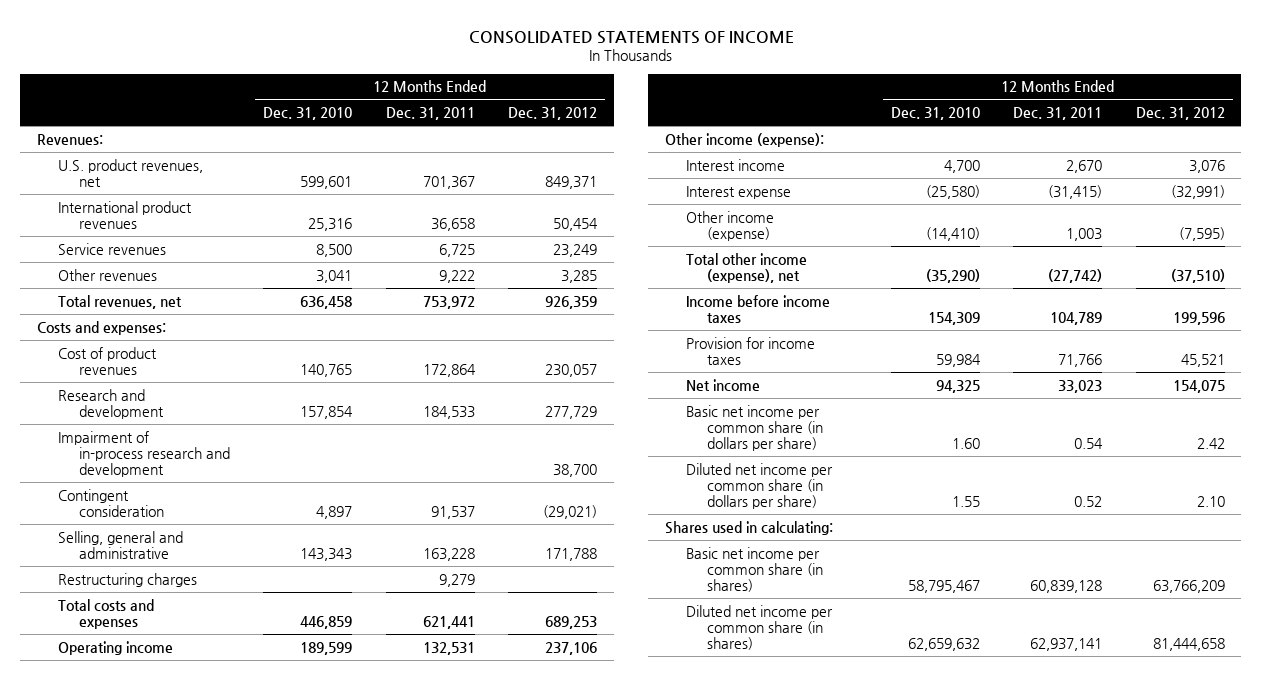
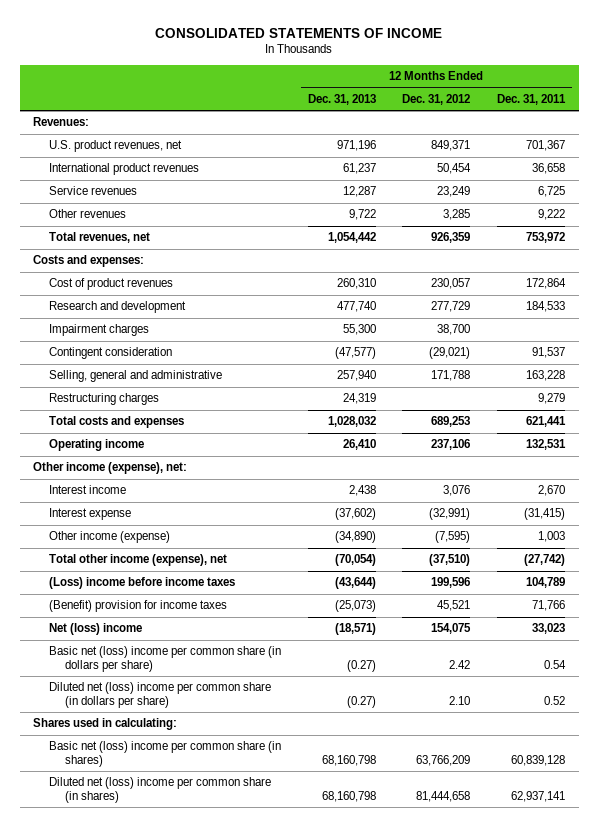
[263,107,353,121] Dec. 31, 2010 -> none
none -> [307,93,376,105] Dec. 31, 2013
[57,430,231,478] Impairment of in-process research and development -> [48,324,149,337] Impairment charges
[664,132,824,147] Other income (expense): -> [32,462,187,475] Other income (expense), net:
[685,294,830,323] Income before income taxes -> [48,577,235,590] (Loss) income before income taxes
[685,336,815,365] Provision for income taxes -> [48,600,227,613] (Benefit) provision for income taxes
[685,378,760,391] Net income -> [48,623,142,636] Net (loss) income
[685,404,823,452] Basic net income per common share (in dollars per share) -> [48,646,281,673] Basic net (loss) income per common share (in dollars per share)
[685,462,833,510] Diluted net income per common share (in dollars per share) -> [48,682,271,709] Diluted net (loss) income per common share (in dollars per share)
[685,546,823,593] Basic net income per common share (in shares) -> [48,741,281,768] Basic net (loss) income per common share (in shares)
[685,604,833,651] Diluted net income per common share (in shares) -> [48,777,271,804] Diluted net (loss) income per common share (in shares)

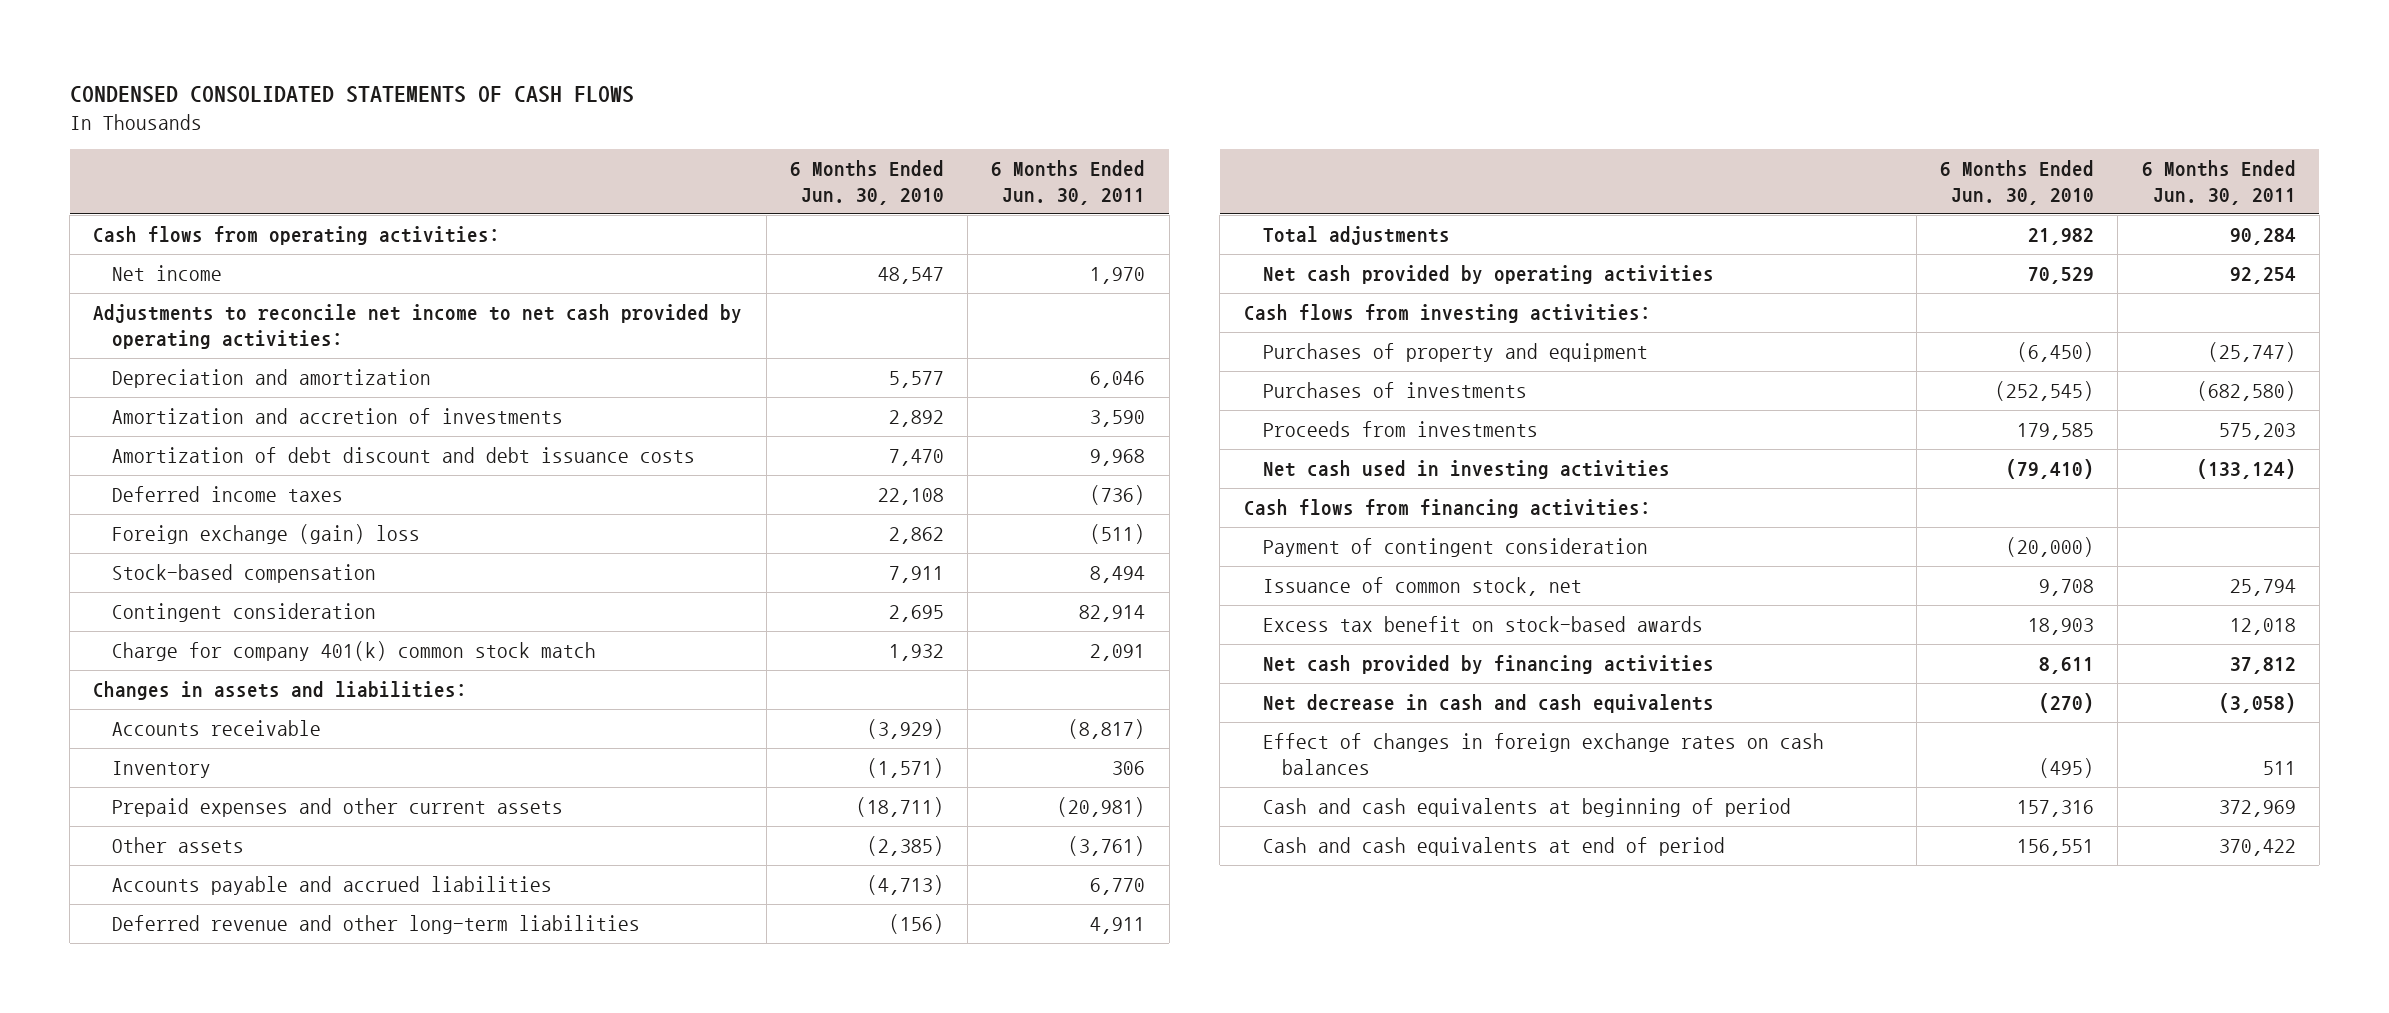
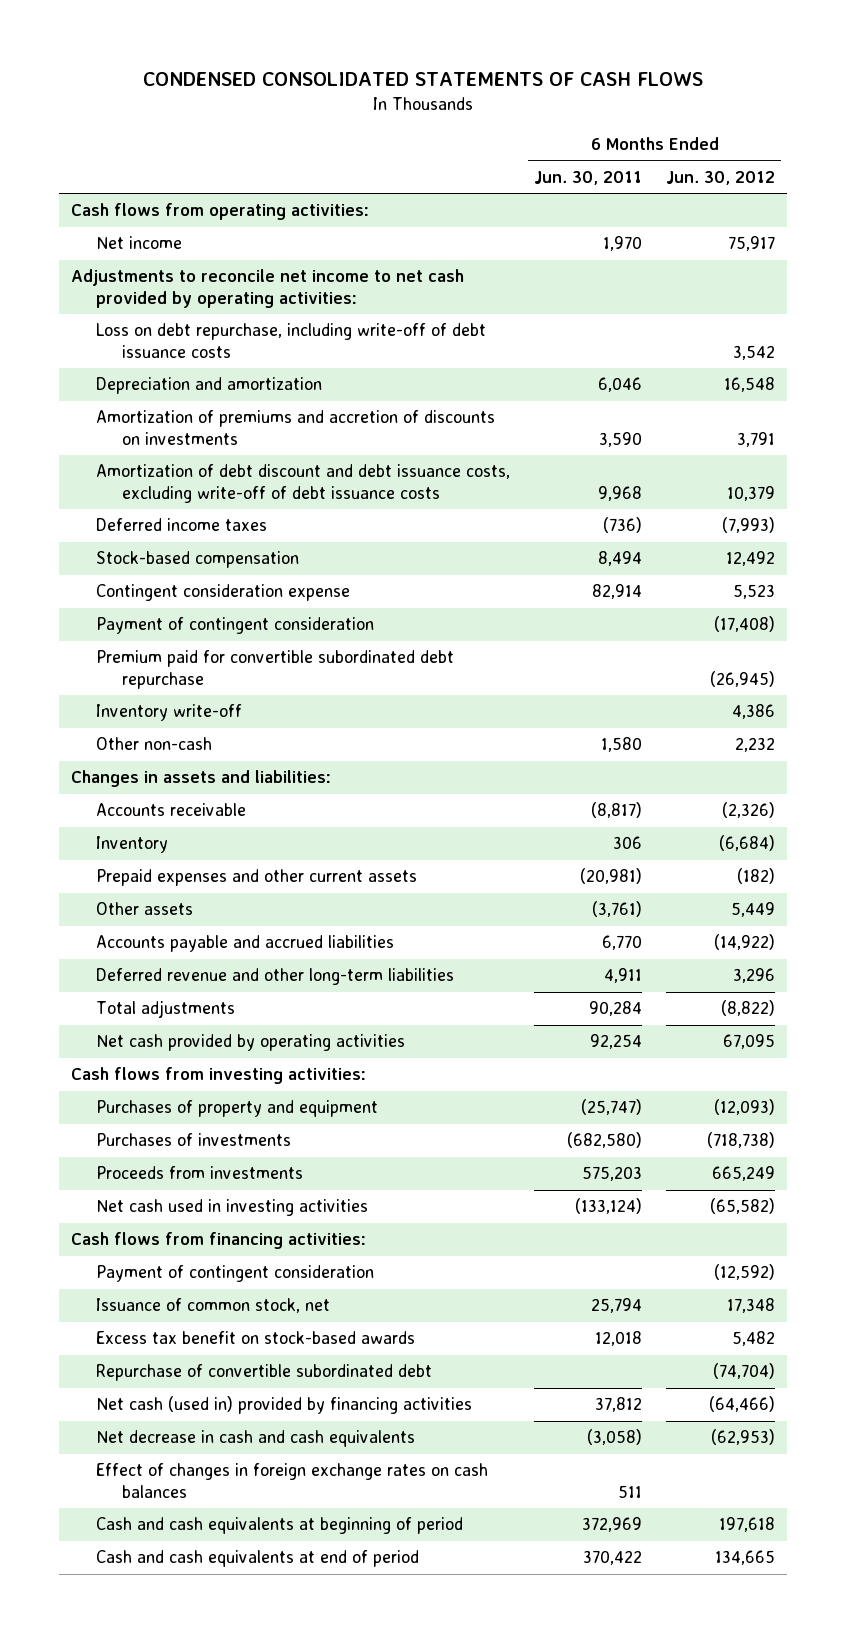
[789,159,944,205] 6 Months Ended Jun. 30, 2010 -> none
none -> [666,170,776,185] Jun. 30, 2012
none -> [96,323,487,358] Loss on debt repurchase, including write-off of debt issuance costs
[112,407,564,424] Amortization and accretion of investments -> [96,410,496,445] Amortization of premiums and accretion of discounts on investments
[112,446,696,463] Amortization of debt discount and debt issuance costs -> [96,464,511,503] Amortization of debt discount and debt issuance costs, excluding write-off of debt issuance costs
[112,523,421,544] Foreign exchange (gain) loss -> none
[112,640,597,661] Charge for company 401(k) common stock match -> none
[112,602,377,622] Contingent consideration -> [96,584,351,602] Contingent consideration expense
none -> [96,617,375,635] Payment of contingent consideration
none -> [96,650,455,689] Premium paid for convertible subordinated debt repurchase
none -> [96,704,243,722] Inventory write-off
none -> [96,737,213,751] Other non-cash
none -> [96,1364,433,1382] Repurchase of convertible subordinated debt
[1262,654,1714,674] Net cash provided by financing activities -> [96,1396,473,1415] Net cash (used in) provided by financing activities

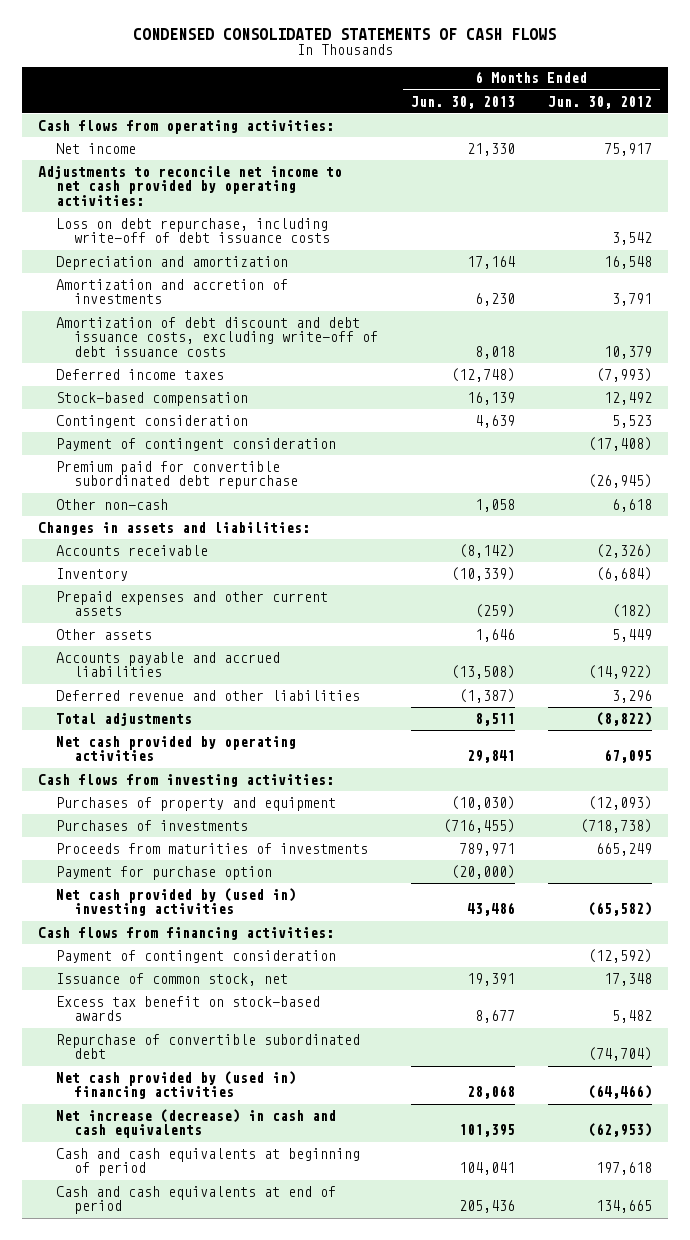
[534,170,643,185] Jun. 30, 2011 -> none
none -> [410,95,515,109] Jun. 30, 2013
[96,410,496,445] Amortization of premiums and accretion of discounts on investments -> [56,278,289,305] Amortization and accretion of investments
[96,584,351,602] Contingent consideration expense -> [56,414,249,428] Contingent consideration
[96,704,243,722] Inventory write-off -> none
[735,737,776,753] 2,232 -> [611,498,652,512] 6,618
[96,968,455,986] Deferred revenue and other long-term liabilities -> [56,689,361,701] Deferred revenue and other liabilities
[96,1166,304,1180] Proceeds from investments -> [56,842,369,854] Proceeds from maturities of investments
none -> [56,865,273,880] Payment for purchase option
[96,1199,369,1217] Net cash used in investing activities -> [56,887,297,917] Net cash provided by (used in) investing activities
[96,1463,489,1498] Effect of changes in foreign exchange rates on cash balances -> none
[96,1396,473,1415] Net cash (used in) provided by financing activities -> [56,1070,297,1100] Net cash provided by (used in) financing activities
[96,1430,416,1448] Net decrease in cash and cash equivalents -> [56,1108,337,1139] Net increase (decrease) in cash and cash equivalents

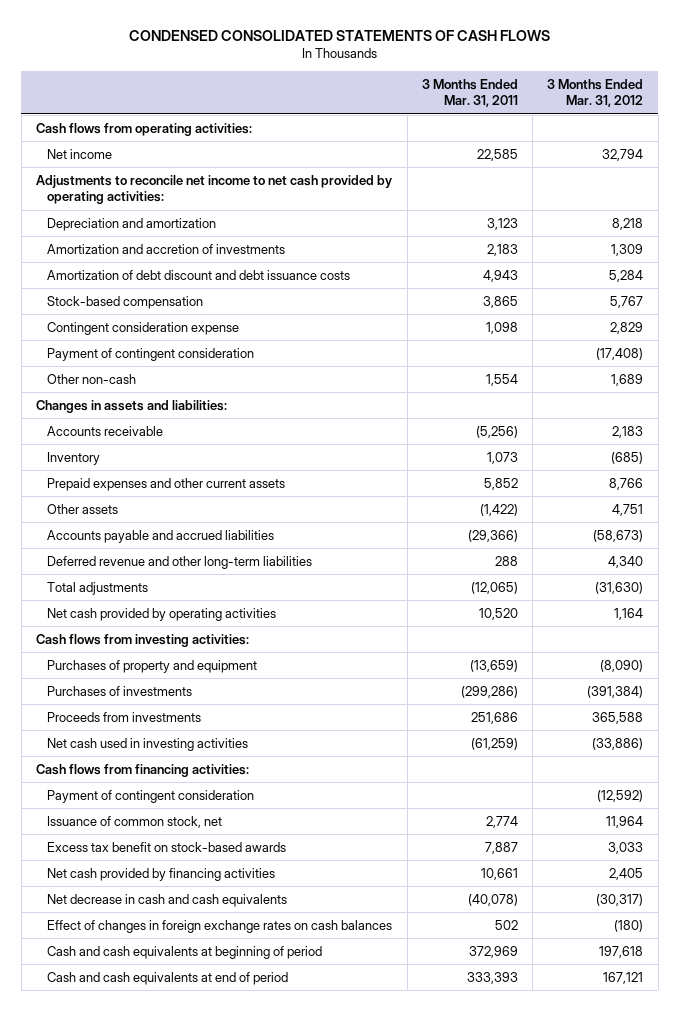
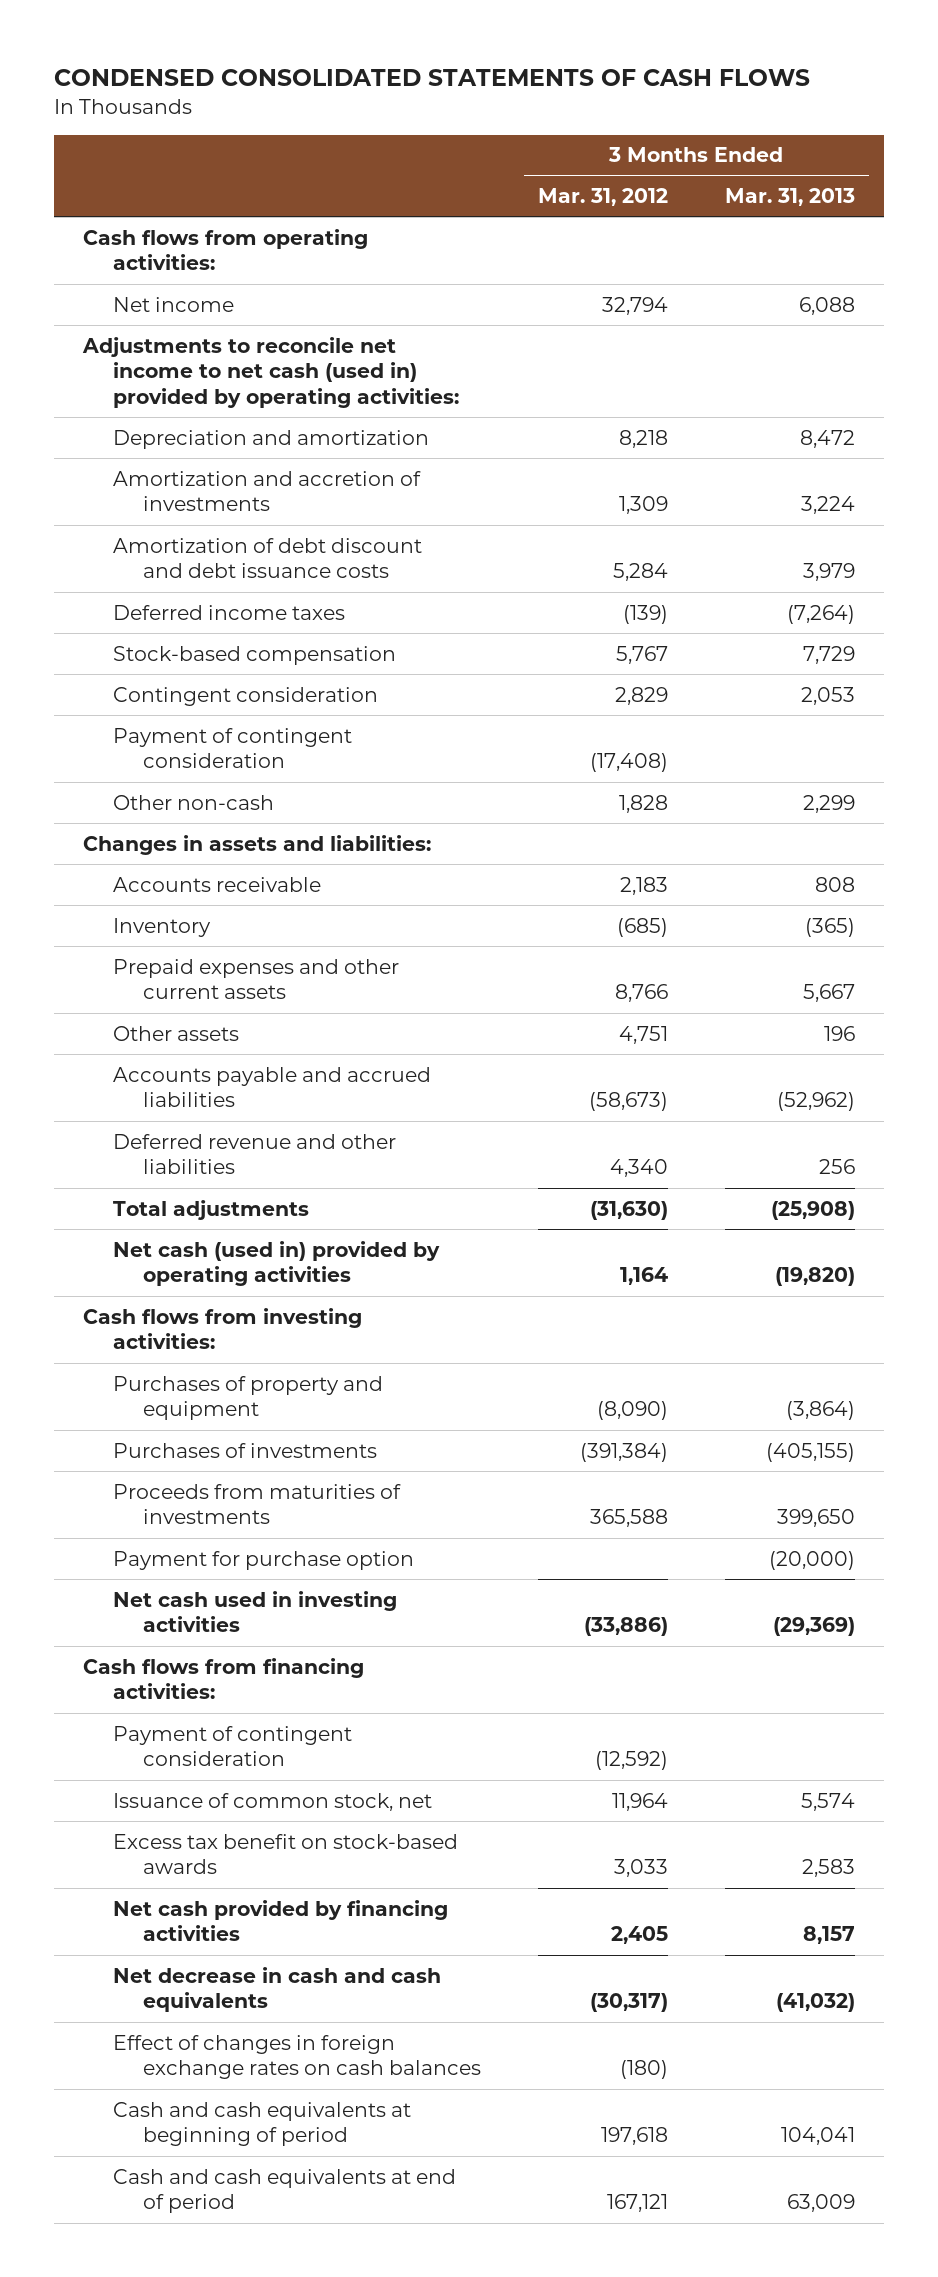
[421,78,518,108] 3 Months Ended Mar. 31, 2011 -> none
none -> [725,188,856,207] Mar. 31, 2013
[35,174,392,205] Adjustments to reconcile net income to net cash provided by operating activities: -> [82,336,459,409] Adjustments to reconcile net income to net cash (used in) provided by operating activities:
none -> [112,604,345,620] Deferred income taxes
[47,321,240,335] Contingent consideration expense -> [112,686,378,706] Contingent consideration
[611,373,644,386] 1,689 -> [618,794,668,813] 1,828
[47,555,313,569] Deferred revenue and other long-term liabilities -> [112,1133,396,1175] Deferred revenue and other liabilities
[47,607,277,621] Net cash provided by operating activities -> [112,1240,440,1287] Net cash (used in) provided by operating activities
[47,711,202,722] Proceeds from investments -> [112,1483,401,1525] Proceeds from maturities of investments
none -> [112,1550,414,1570] Payment for purchase option

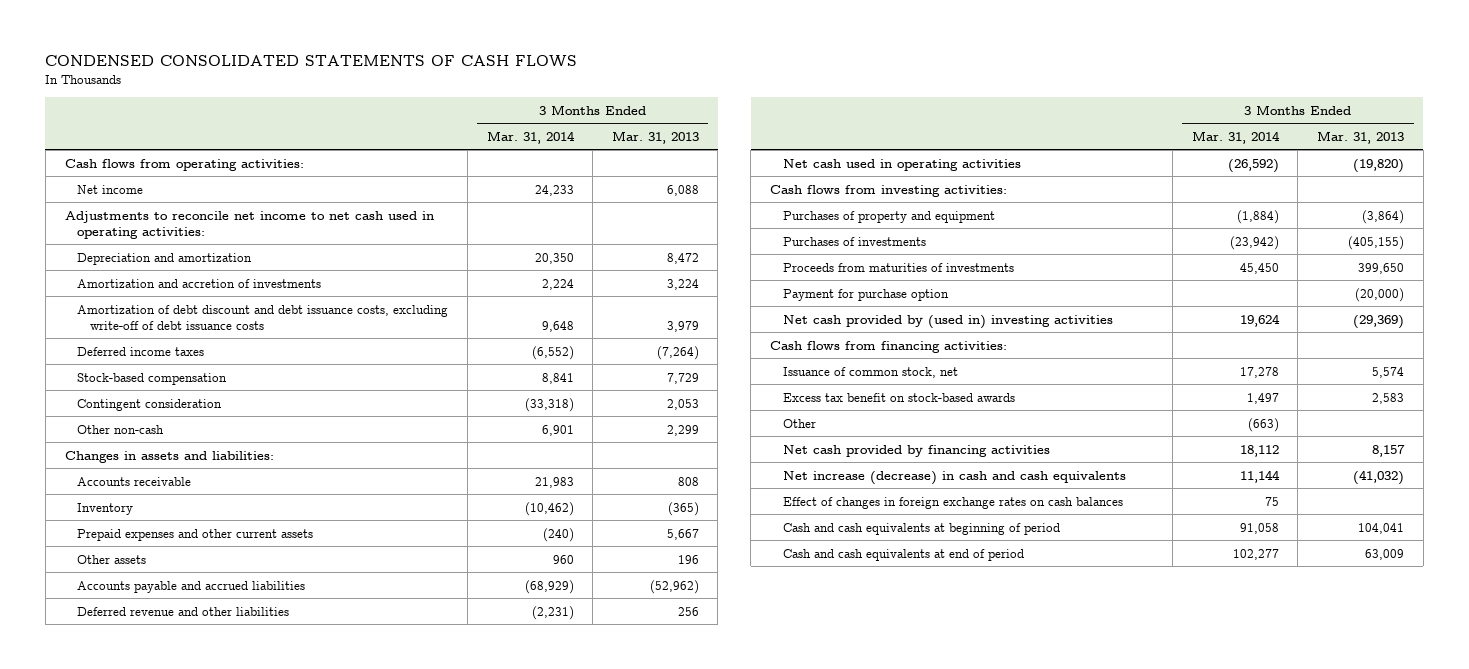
[537,188,668,207] Mar. 31, 2012 -> none
none -> [486,130,575,144] Mar. 31, 2014
[82,336,459,409] Adjustments to reconcile net income to net cash (used in) provided by operating activities: -> [64,210,434,239] Adjustments to reconcile net income to net cash used in operating activities:
[112,537,422,579] Amortization of debt discount and debt issuance costs -> [77,304,449,330] Amortization of debt discount and debt issuance costs, excluding write-off of debt issuance costs
[112,727,352,769] Payment of contingent consideration -> none
[112,1199,309,1220] Total adjustments -> none
[112,1240,440,1287] Net cash (used in) provided by operating activities -> [782,158,1021,171] Net cash used in operating activities
[112,1590,397,1633] Net cash used in investing activities -> [782,314,1113,329] Net cash provided by (used in) investing activities
[112,1725,352,1767] Payment of contingent consideration -> none
none -> [782,418,816,428] Other
[112,1966,441,2013] Net decrease in cash and cash equivalents -> [782,470,1126,485] Net increase (decrease) in cash and cash equivalents

